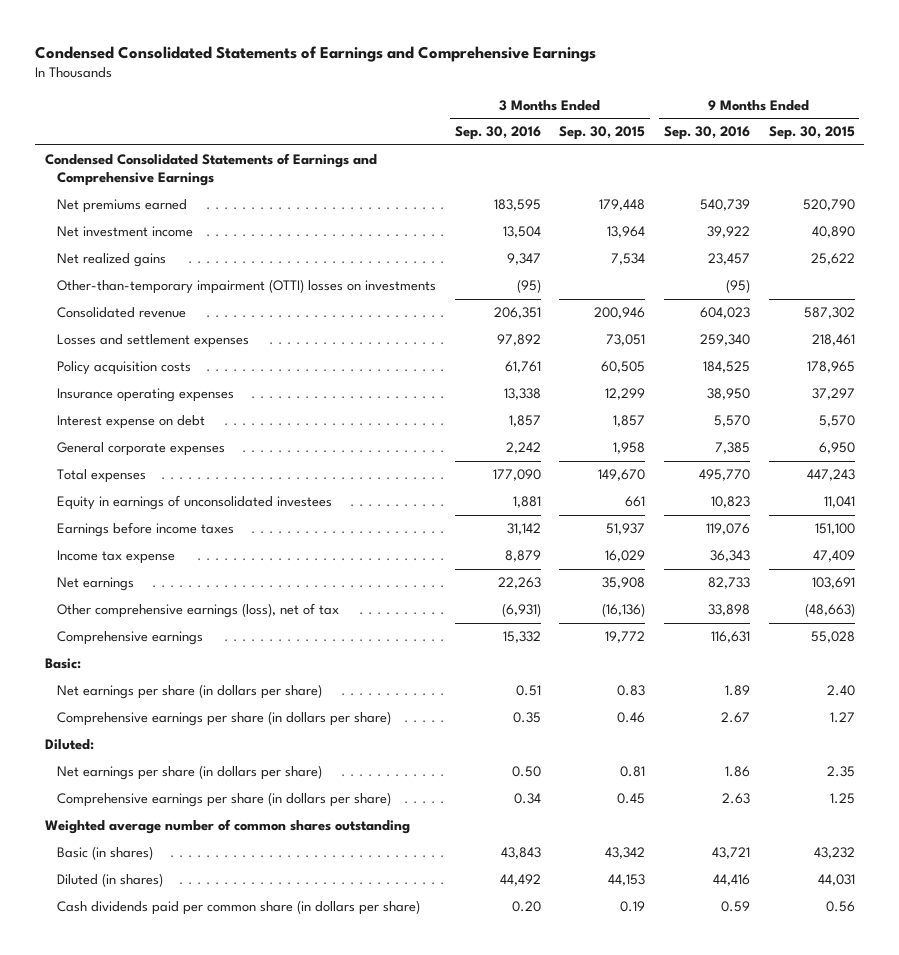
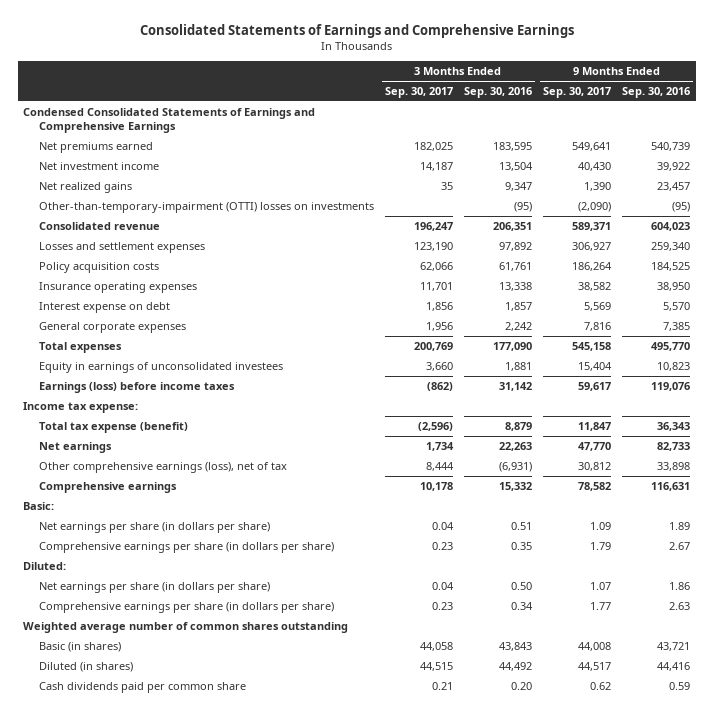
[35,45,597,62] Condensed Consolidated Statements of Earnings and Comprehensive Earnings -> [139,24,574,39] Consolidated Statements of Earnings and Comprehensive Earnings
[559,126,646,141] Sep. 30, 2015 -> none
[768,126,855,141] Sep. 30, 2015 -> none
none -> [384,86,453,98] Sep. 30, 2017
none -> [543,86,612,98] Sep. 30, 2017
[57,279,437,295] Other-than-temporary impairment (OTTI) losses on investments -> [38,201,374,213] Other-than-temporary-impairment (OTTI) losses on investments
[57,522,235,538] Earnings before income taxes -> [38,381,235,393] Earnings (loss) before income taxes
none -> [23,401,139,413] Income tax expense:
[57,550,176,565] Income tax expense -> [38,421,188,433] Total tax expense (benefit)
[57,900,421,916] Cash dividends paid per common share (in dollars per share) -> [38,681,246,693] Cash dividends paid per common share

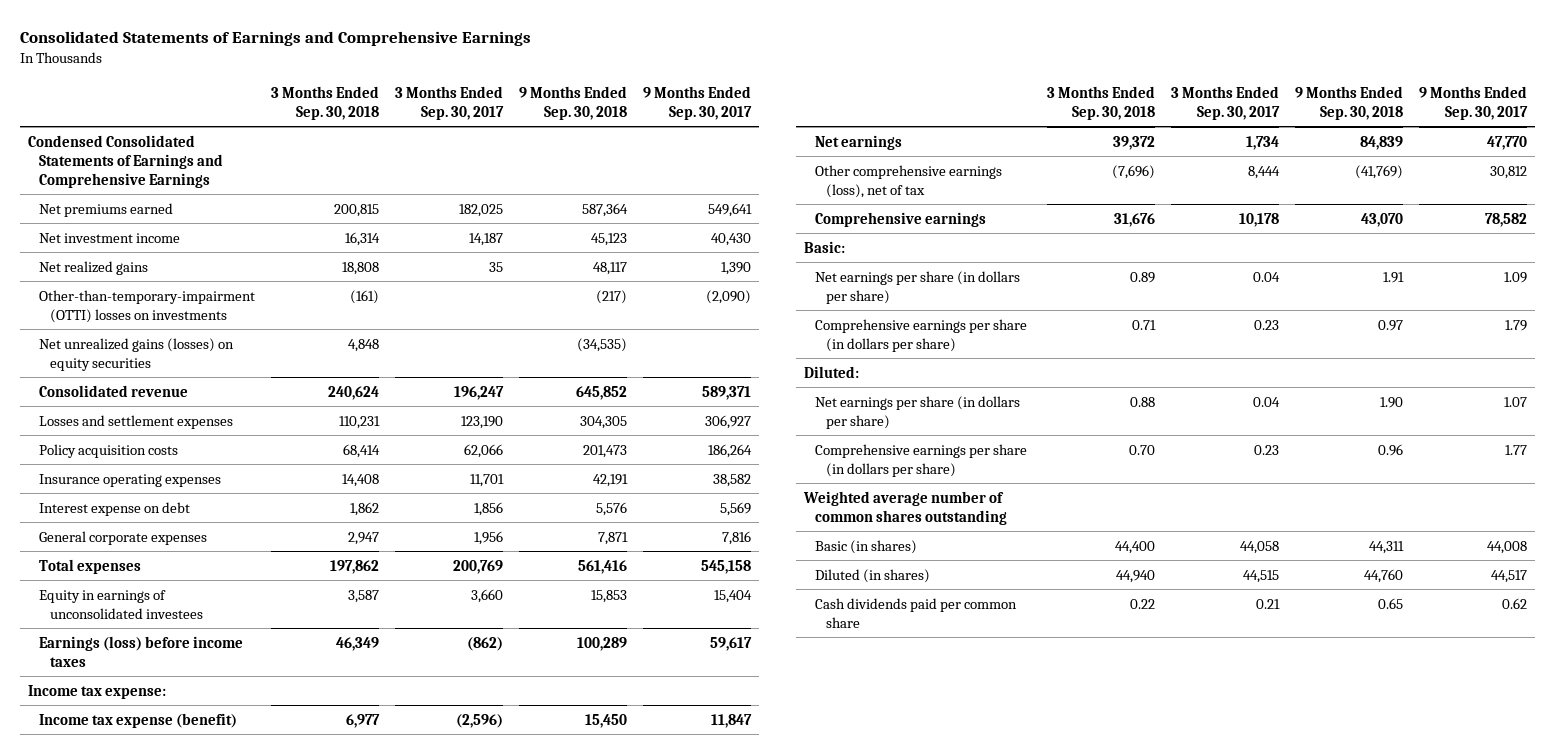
[463,86,532,98] Sep. 30, 2016 -> none
[622,86,691,98] Sep. 30, 2016 -> none
none -> [270,85,379,120] 3 Months Ended Sep. 30, 2018
none -> [518,85,627,120] 9 Months Ended Sep. 30, 2018
none -> [38,337,234,371] Net unrealized gains (losses) on equity securities
[38,421,188,433] Total tax expense (benefit) -> [38,712,237,728] Income tax expense (benefit)

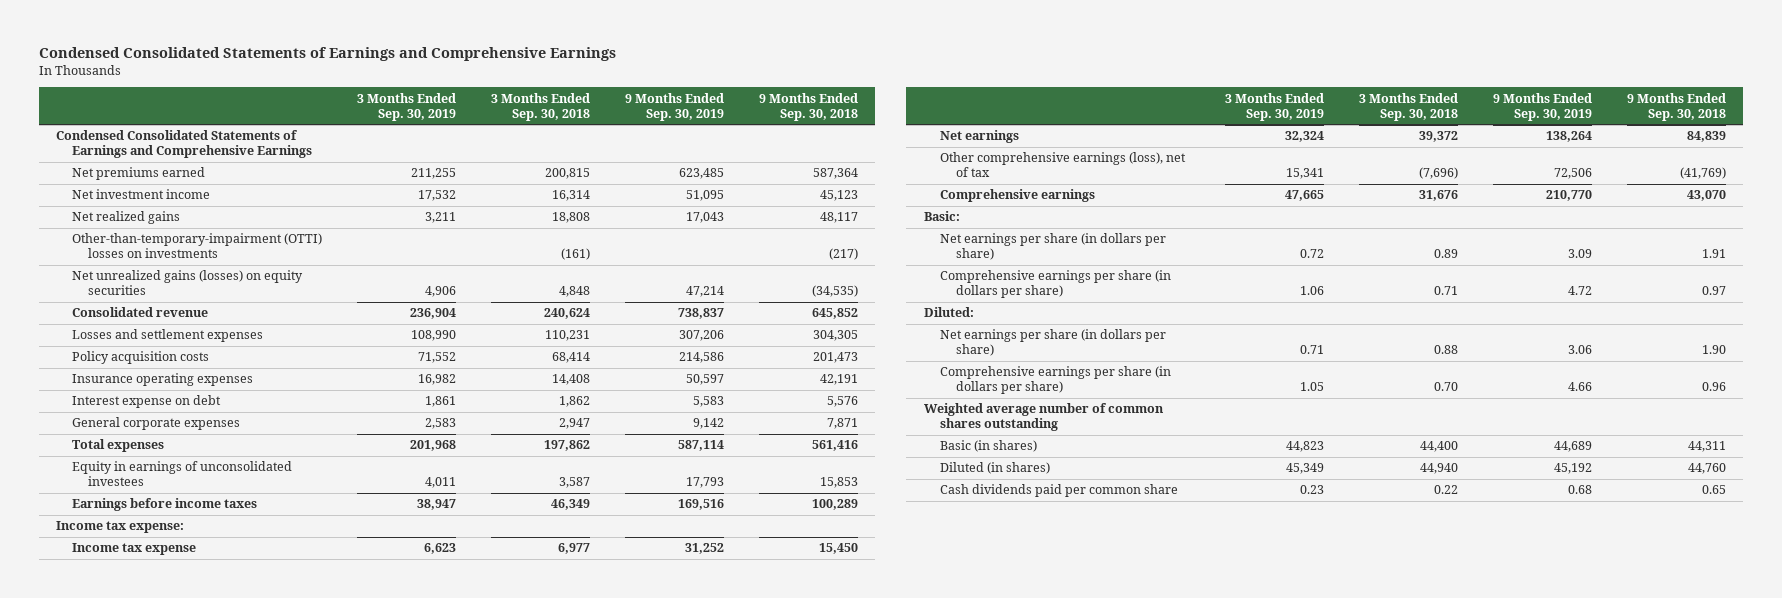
[19,30,531,46] Consolidated Statements of Earnings and Comprehensive Earnings -> [38,47,616,62] Condensed Consolidated Statements of Earnings and Comprehensive Earnings
[394,85,504,120] 3 Months Ended Sep. 30, 2017 -> none
[642,85,752,120] 9 Months Ended Sep. 30, 2017 -> none
none -> [356,92,456,121] 3 Months Ended Sep. 30, 2019
none -> [624,92,724,121] 9 Months Ended Sep. 30, 2019
[38,635,243,667] Earnings (loss) before income taxes -> [72,498,258,512] Earnings before income taxes
[38,712,237,728] Income tax expense (benefit) -> [72,543,197,556] Income tax expense

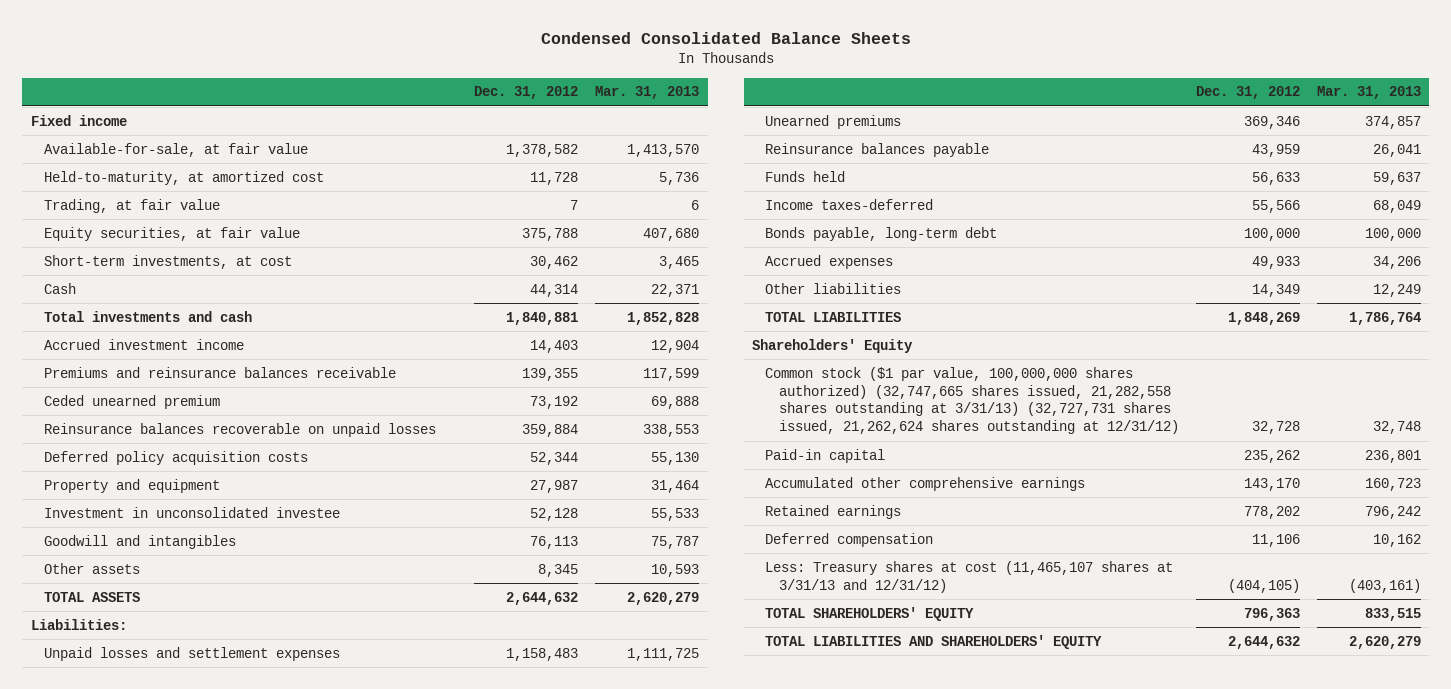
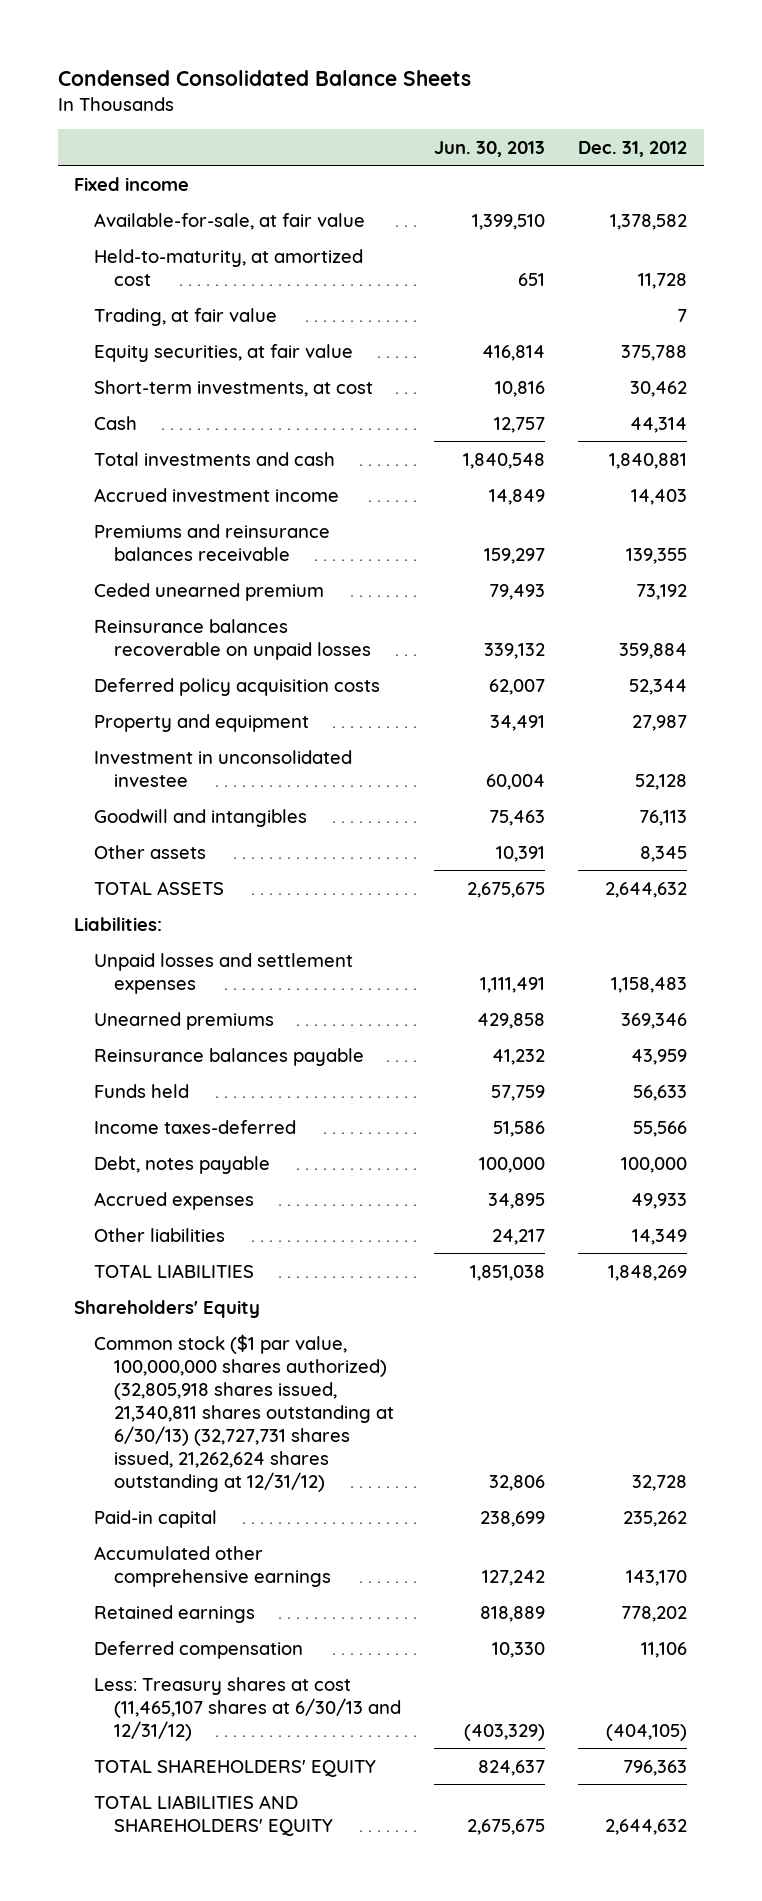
[595,86,700,100] Mar. 31, 2013 -> none
none -> [434,140,546,157] Jun. 30, 2013
[765,226,998,241] Bonds payable, long-term debt -> none
none -> [94,1155,271,1174] Debt, notes payable
[765,366,1179,435] Common stock ($1 par value, 100,000,000 shares authorized) (32,747,665 shares issued, 21,282,558 shares outstanding at 3/31/13) (32,727,731 shares issued, 21,262,624 shares outstanding at 12/31/12) -> [94,1333,394,1492] Common stock ($1 par value, 100,000,000 shares authorized) (32,805,918 shares issued, 21,340,811 shares outstanding at 6/30/13) (32,727,731 shares issued, 21,262,624 shares outstanding at 12/31/12)
[765,560,1174,593] Less: Treasury shares at cost (11,465,107 shares at 3/31/13 and 12/31/12) -> [94,1676,401,1741] Less: Treasury shares at cost (11,465,107 shares at 6/30/13 and 12/31/12)

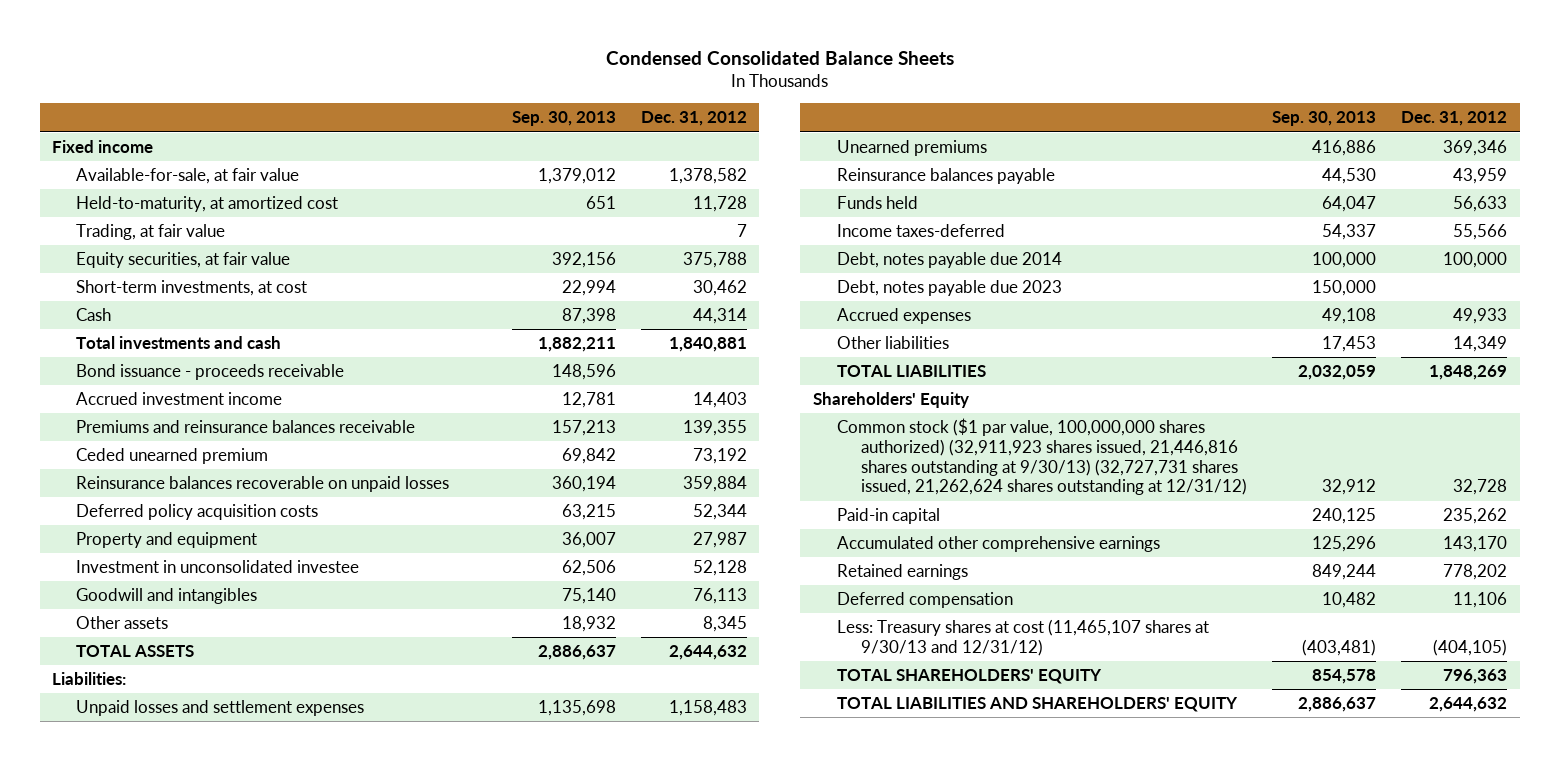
[434,140,546,157] Jun. 30, 2013 -> none
none -> [511,111,616,127] Sep. 30, 2013
none -> [76,363,345,380] Bond issuance - proceeds receivable
[94,1155,271,1174] Debt, notes payable -> [836,251,1062,268] Debt, notes payable due 2014
none -> [836,279,1062,296] Debt, notes payable due 2023
[94,1333,394,1492] Common stock ($1 par value, 100,000,000 shares authorized) (32,805,918 shares issued, 21,340,811 shares outstanding at 6/30/13) (32,727,731 shares issued, 21,262,624 shares outstanding at 12/31/12) -> [836,417,1247,496] Common stock ($1 par value, 100,000,000 shares authorized) (32,911,923 shares issued, 21,446,816 shares outstanding at 9/30/13) (32,727,731 shares issued, 21,262,624 shares outstanding at 12/31/12)
[94,1676,401,1741] Less: Treasury shares at cost (11,465,107 shares at 6/30/13 and 12/31/12) -> [836,618,1209,656] Less: Treasury shares at cost (11,465,107 shares at 9/30/13 and 12/31/12)

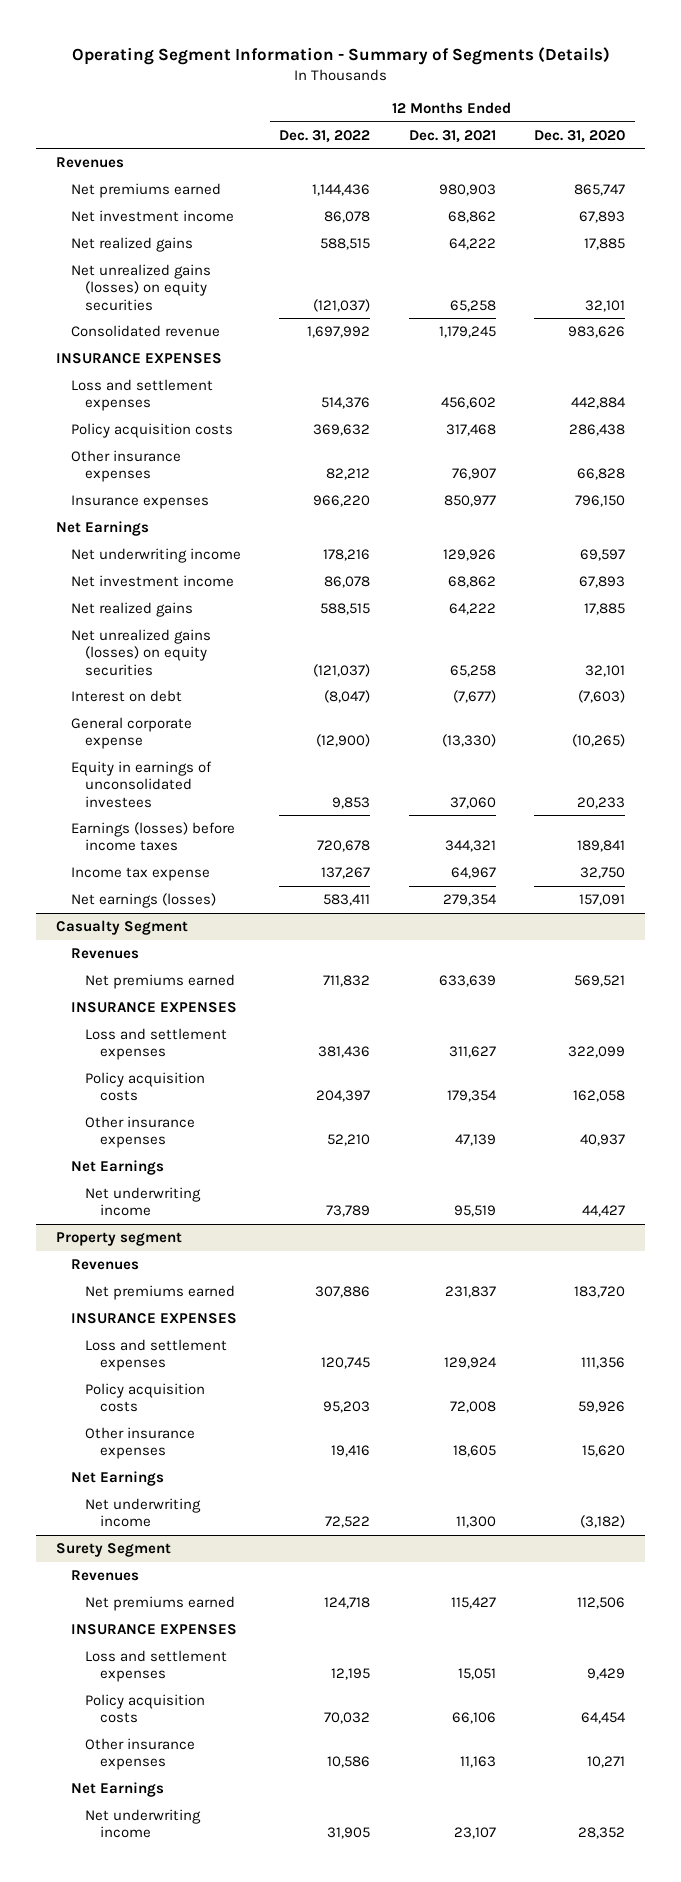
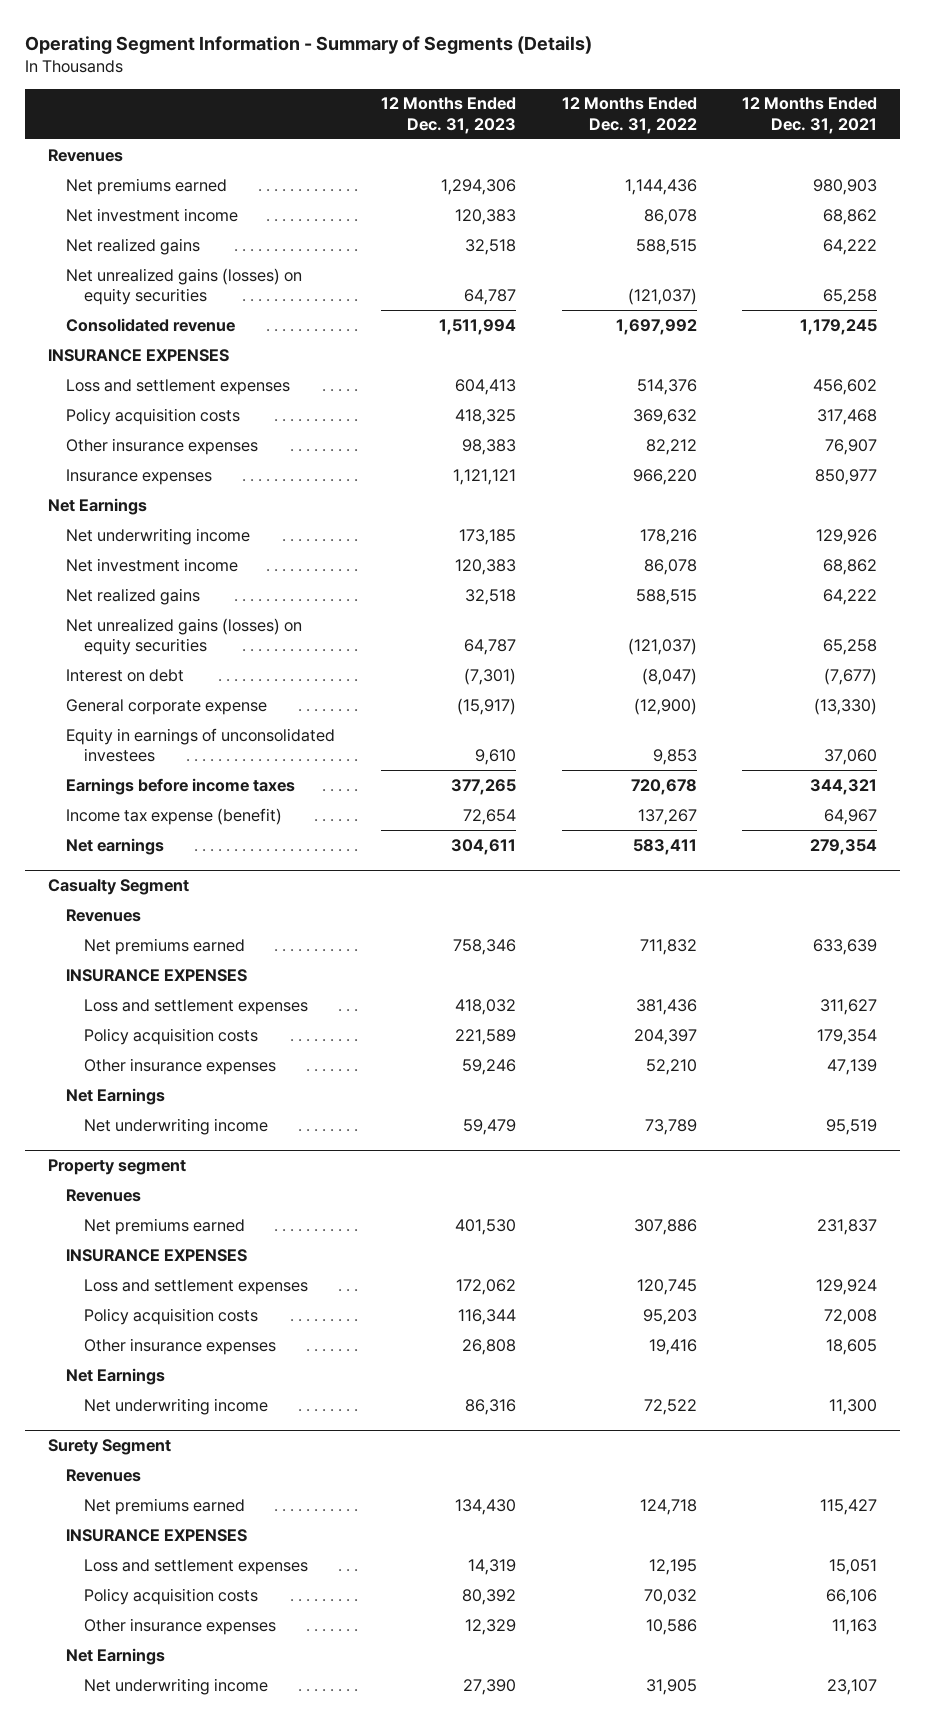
[534,129,626,143] Dec. 31, 2020 -> none
none -> [380,97,516,134] 12 Months Ended Dec. 31, 2023
[70,822,235,852] Earnings (losses) before income taxes -> [66,777,296,795] Earnings before income taxes
[70,867,210,882] Income tax expense -> [66,807,283,825] Income tax expense (benefit)
[70,893,216,909] Net earnings (losses) -> [66,837,165,855] Net earnings

